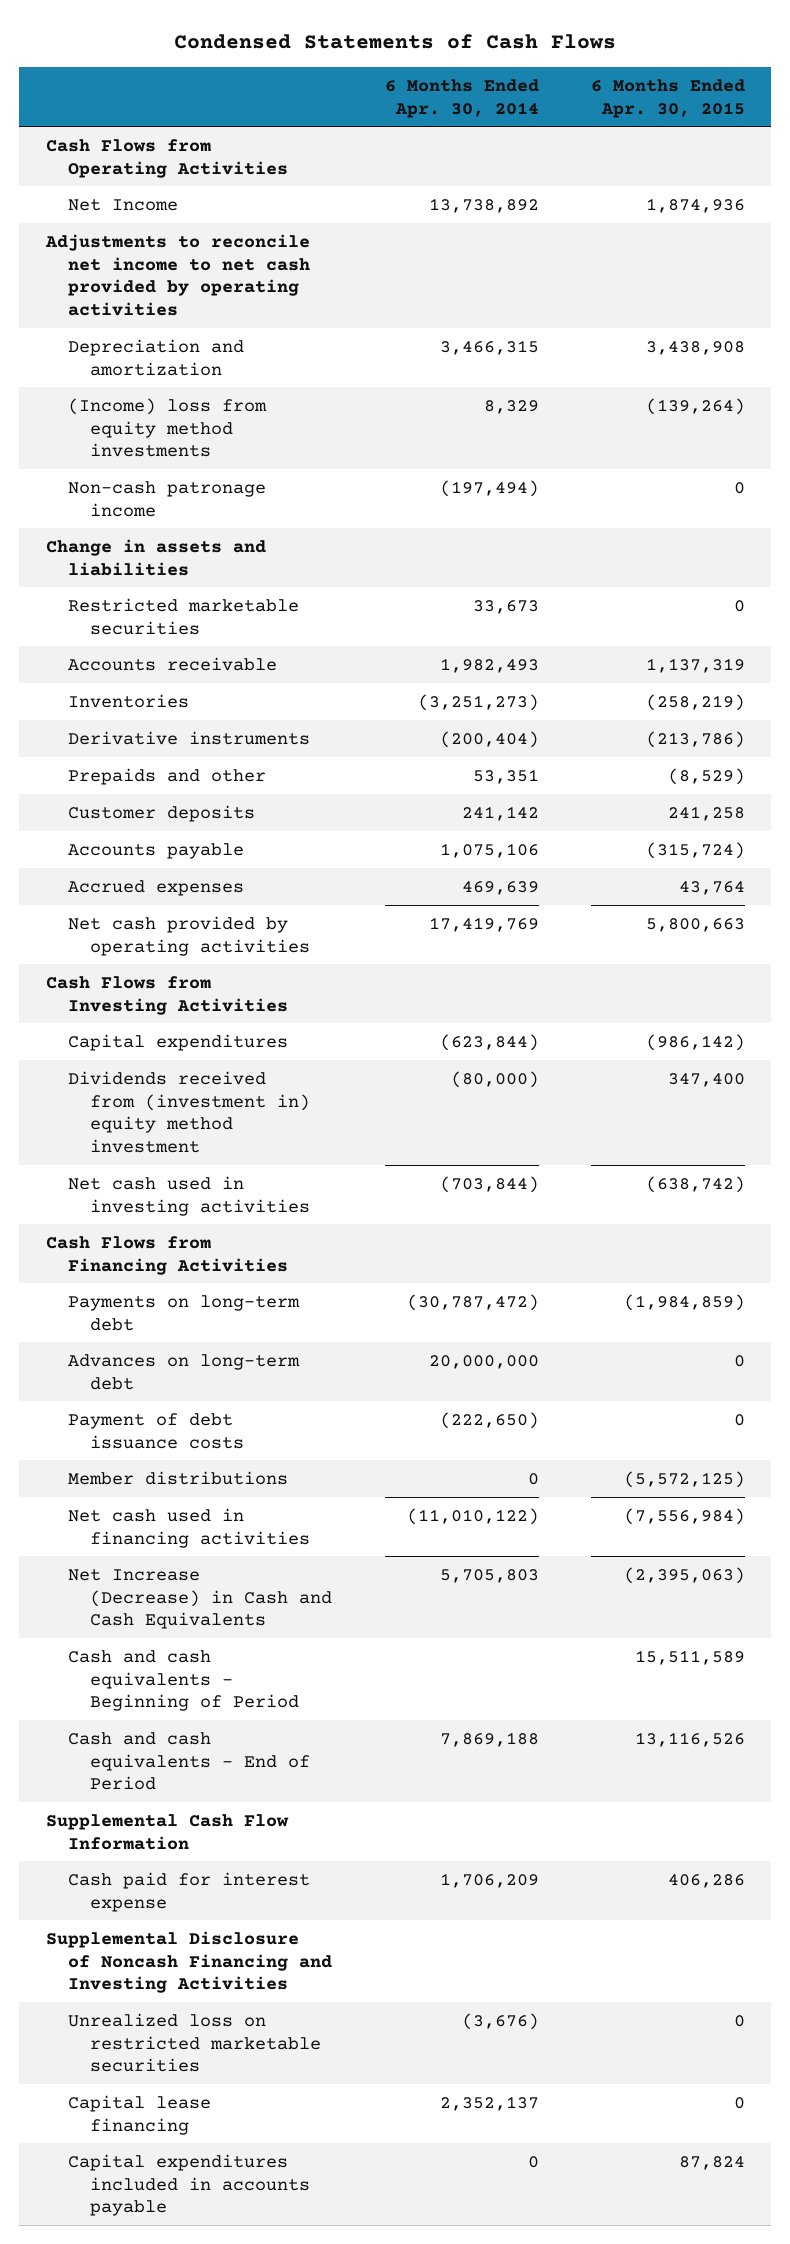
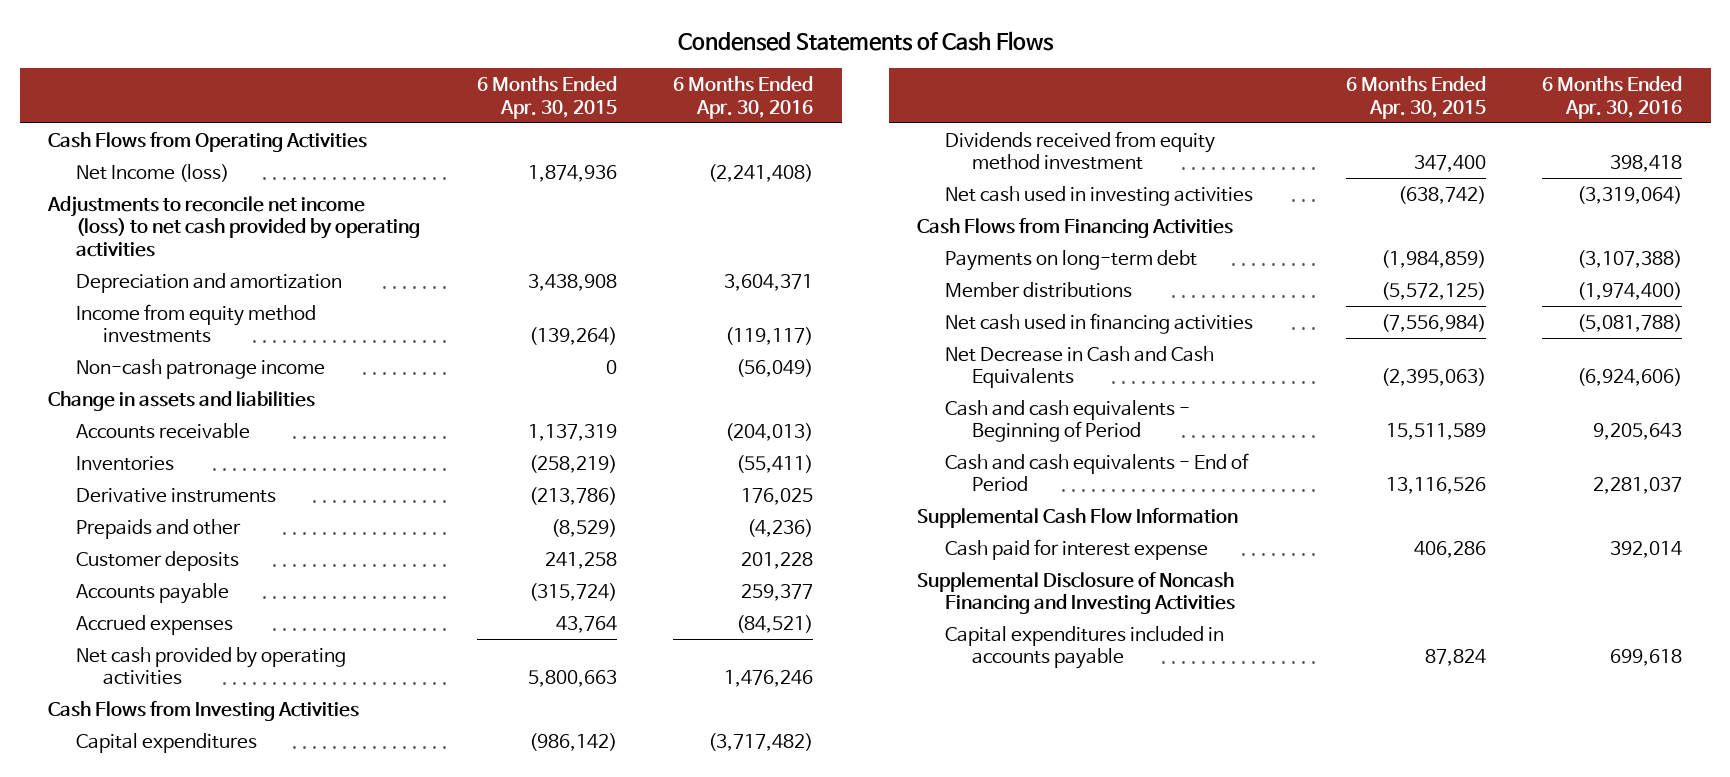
[384,78,539,118] 6 Months Ended Apr. 30, 2014 -> none
none -> [673,76,814,119] 6 Months Ended Apr. 30, 2016
[67,198,178,211] Net Income -> [75,163,229,182] Net Income (loss)
[44,233,310,317] Adjustments to reconcile net income to net cash provided by operating activities -> [47,195,420,257] Adjustments to reconcile net income (loss) to net cash provided by operating activities
[67,397,267,458] (Income) loss from equity method investments -> [75,303,316,344] Income from equity method investments
[67,597,299,635] Restricted marketable securities -> none
[67,1070,311,1154] Dividends received from (investment in) equity method investment -> [944,130,1215,171] Dividends received from equity method investment
[67,1353,300,1390] Advances on long-term debt -> none
[67,1412,245,1449] Payment of debt issuance costs -> none
[67,1568,333,1630] Net Increase (Decrease) in Cash and Cash Equivalents -> [944,345,1214,389] Net Decrease in Cash and Cash Equivalents
[67,2012,322,2073] Unrealized loss on restricted marketable securities -> none
[67,2094,211,2135] Capital lease financing -> none

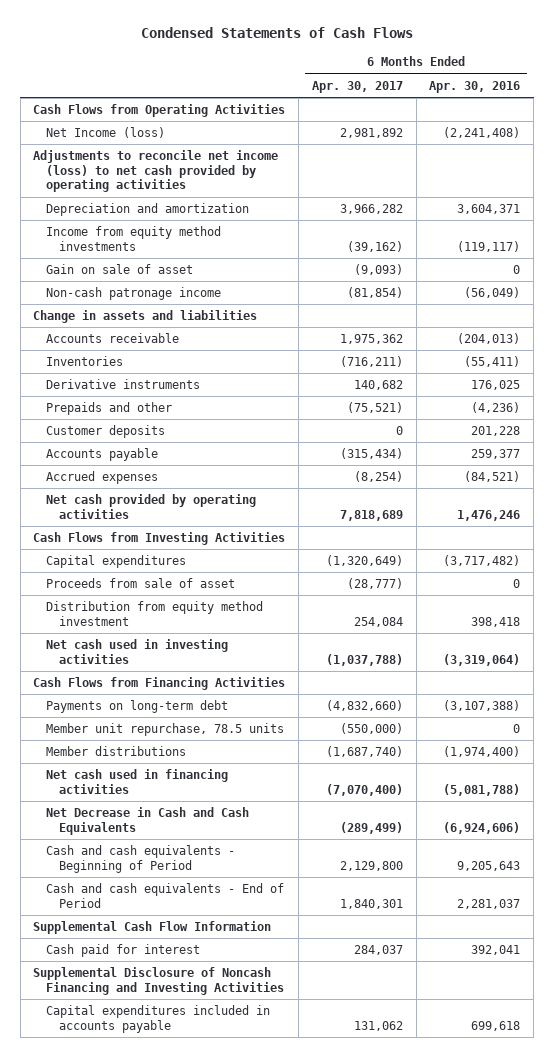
[476,76,617,119] 6 Months Ended Apr. 30, 2015 -> none
none -> [311,80,403,93] Apr. 30, 2017
none -> [46,264,194,275] Gain on sale of asset
none -> [46,578,236,589] Proceeds from sale of asset
[944,130,1215,171] Dividends received from equity method investment -> [46,601,264,626] Distribution from equity method investment
none -> [46,723,285,737] Member unit repurchase, 78.5 units
[944,538,1208,560] Cash paid for interest expense -> [46,944,201,958] Cash paid for interest
[1610,540,1683,558] 392,014 -> [471,945,521,956] 392,041

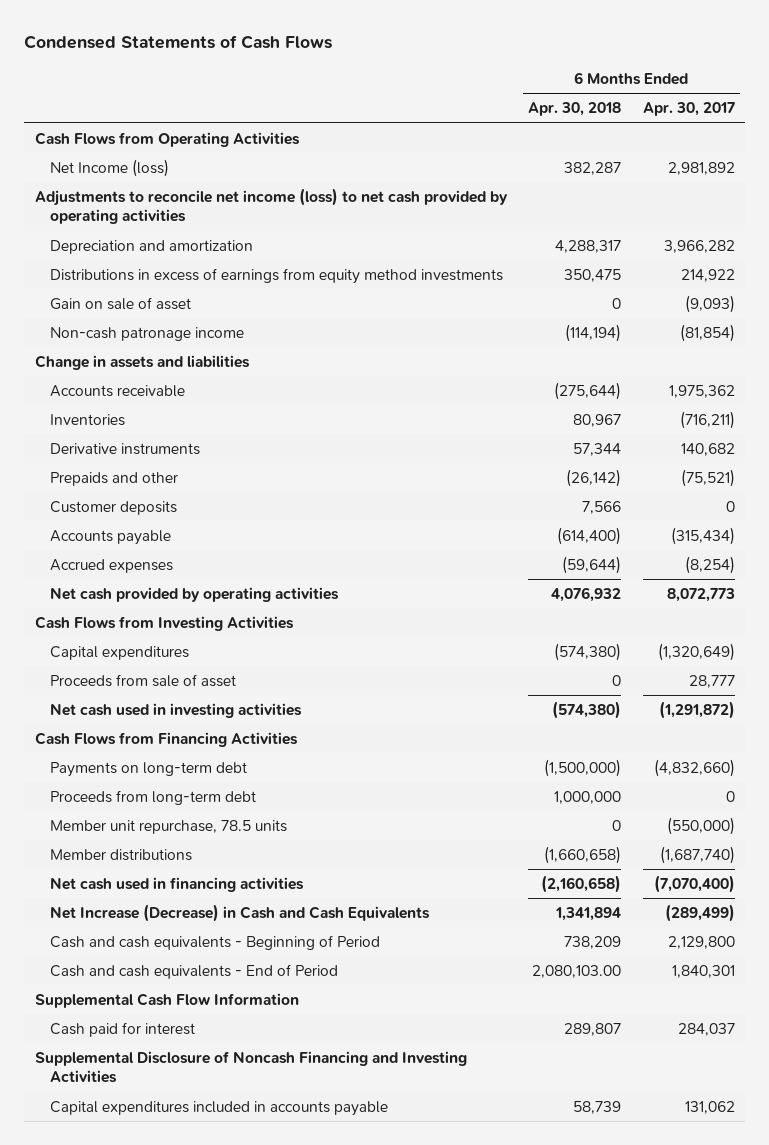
[429,80,521,93] Apr. 30, 2016 -> none
none -> [528,102,622,117] Apr. 30, 2018
[46,226,222,251] Income from equity method investments -> none
none -> [50,267,504,284] Distributions in excess of earnings from equity method investments
[339,509,403,521] 7,818,689 -> [666,587,735,602] 8,072,773
[46,601,264,626] Distribution from equity method investment -> none
[346,578,403,590] (28,777) -> [688,674,735,688] 28,777
[325,653,403,666] (1,037,788) -> [658,700,735,719] (1,291,872)
none -> [50,789,257,805] Proceeds from long-term debt
[46,807,250,835] Net Decrease in Cash and Cash Equivalents -> [50,903,431,922] Net Increase (Decrease) in Cash and Cash Equivalents

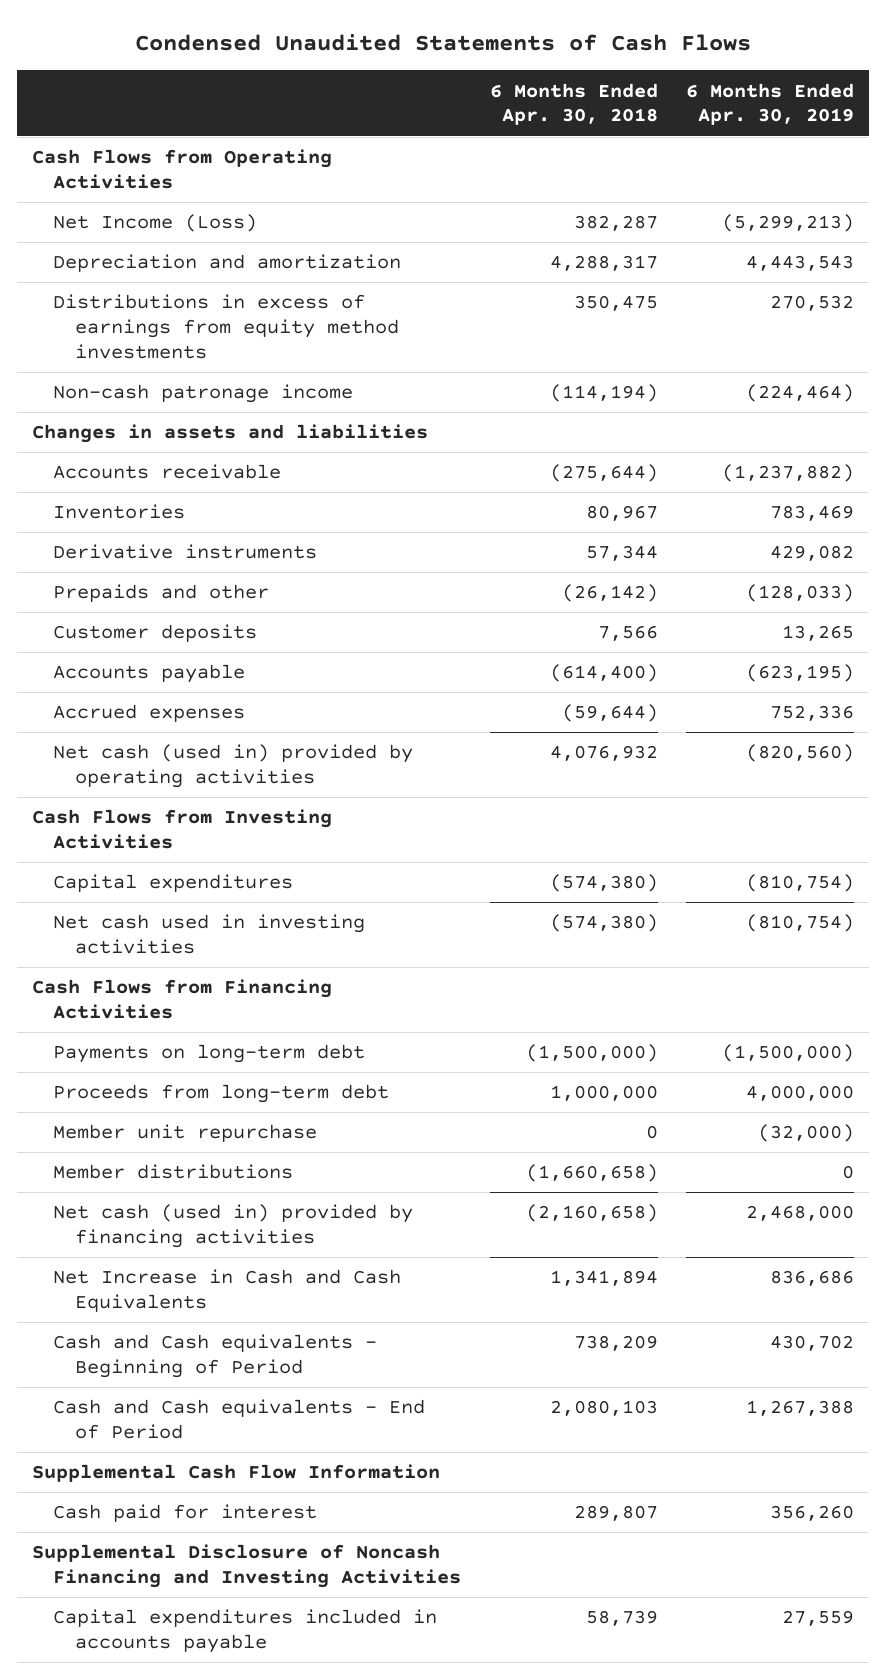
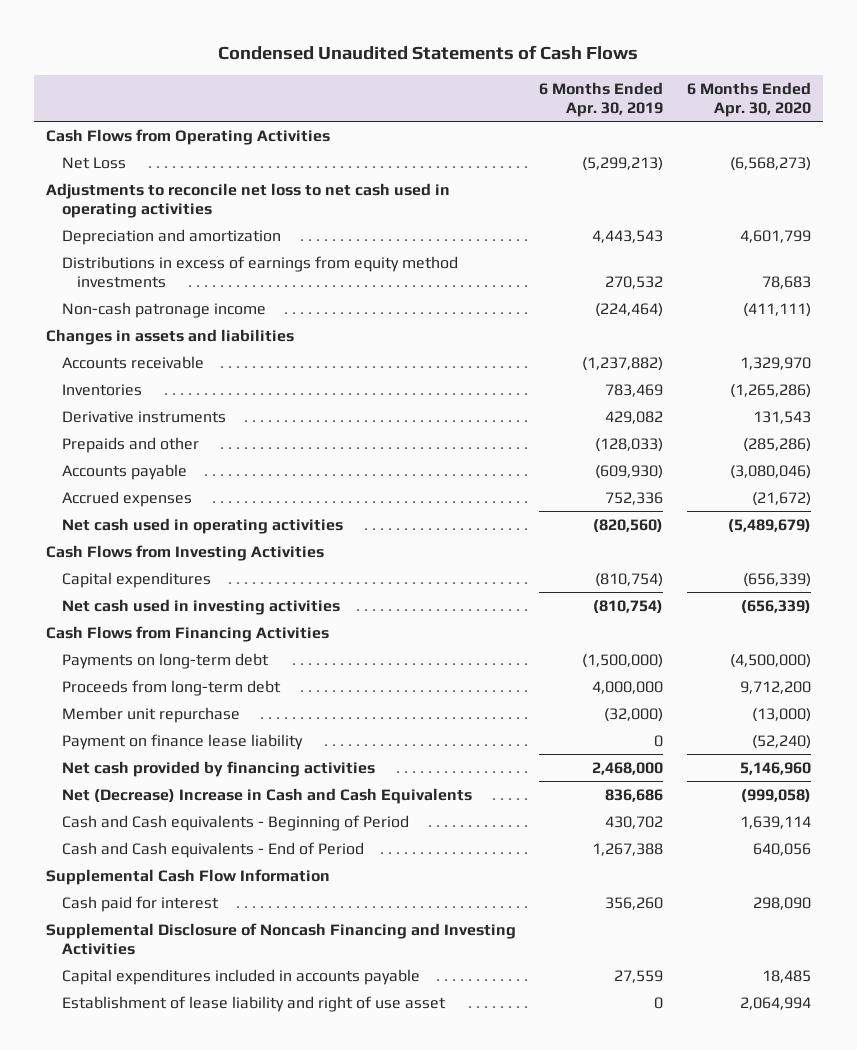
[489,82,658,126] 6 Months Ended Apr. 30, 2018 -> none
none -> [686,82,811,117] 6 Months Ended Apr. 30, 2020
[53,214,258,233] Net Income (Loss) -> [61,156,126,169] Net Loss
none -> [45,182,450,218] Adjustments to reconcile net loss to net cash used in operating activities
[53,624,258,643] Customer deposits -> none
[746,664,855,683] (623,195) -> [595,464,664,479] (609,930)
[53,744,414,789] Net cash (used in) provided by operating activities -> [61,517,343,534] Net cash used in operating activities
[53,1164,294,1180] Member distributions -> none
none -> [61,733,303,750] Payment on finance lease liability
[53,1204,414,1249] Net cash (used in) provided by financing activities -> [61,760,375,777] Net cash provided by financing activities
[53,1269,402,1313] Net Increase in Cash and Cash Equivalents -> [61,787,472,804] Net (Decrease) Increase in Cash and Cash Equivalents
none -> [61,995,446,1012] Establishment of lease liability and right of use asset

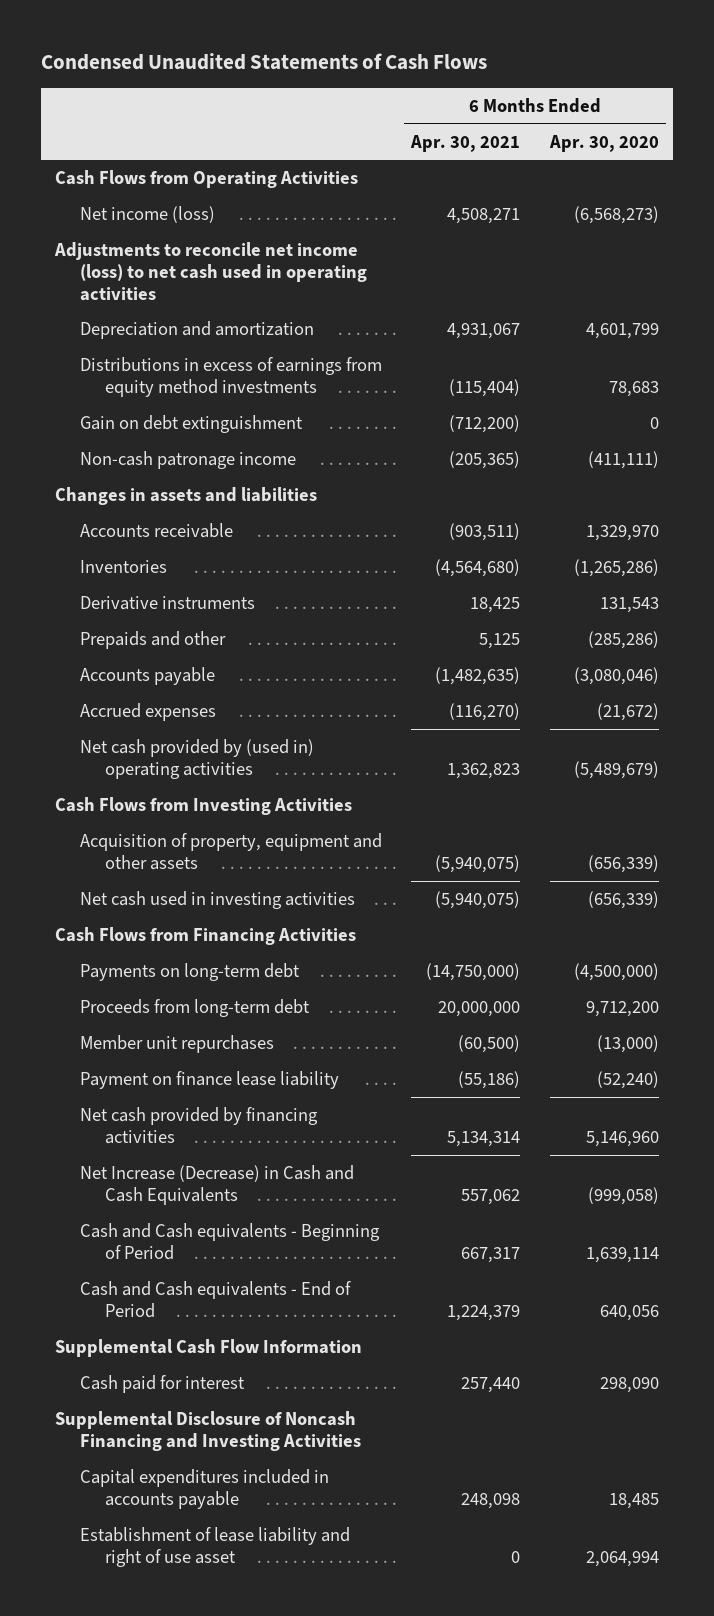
[539,82,664,117] 6 Months Ended Apr. 30, 2019 -> none
none -> [410,134,521,152] Apr. 30, 2021
[61,156,126,169] Net Loss -> [80,205,216,223] Net income (loss)
[45,182,450,218] Adjustments to reconcile net loss to net cash used in operating activities -> [54,241,368,301] Adjustments to reconcile net income (loss) to net cash used in operating activities
none -> [80,414,304,433] Gain on debt extinguishment
[61,517,343,534] Net cash used in operating activities -> [80,738,315,779] Net cash provided by (used in) operating activities
[61,571,211,588] Capital expenditures -> [80,832,383,870] Acquisition of property, equipment and other assets
[61,706,240,723] Member unit repurchase -> [80,1034,275,1053] Member unit repurchases
[61,787,472,804] Net (Decrease) Increase in Cash and Cash Equivalents -> [80,1164,355,1205] Net Increase (Decrease) in Cash and Cash Equivalents

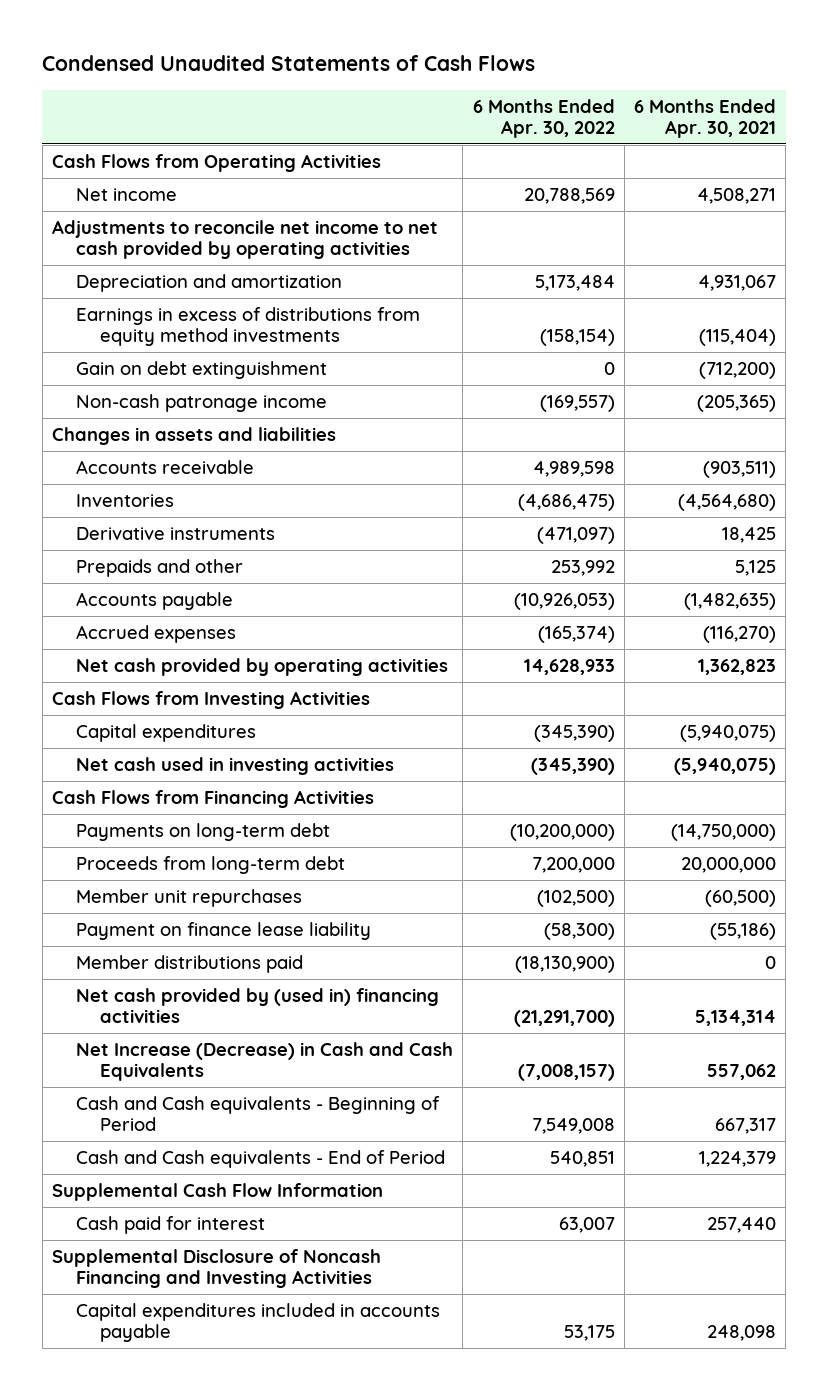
[548,134,659,152] Apr. 30, 2020 -> none
none -> [472,98,615,139] 6 Months Ended Apr. 30, 2022
[80,205,216,223] Net income (loss) -> [76,187,178,201] Net income
[54,241,368,301] Adjustments to reconcile net income (loss) to net cash used in operating activities -> [52,219,439,260] Adjustments to reconcile net income to net cash provided by operating activities
[80,356,383,397] Distributions in excess of earnings from equity method investments -> [76,306,421,347] Earnings in excess of distributions from equity method investments
[80,738,315,779] Net cash provided by (used in) operating activities -> [76,657,449,676] Net cash provided by operating activities
[80,832,383,870] Acquisition of property, equipment and other assets -> [76,723,257,742] Capital expenditures
none -> [76,954,304,973] Member distributions paid
[80,1106,319,1144] Net cash provided by financing activities -> [76,987,440,1024] Net cash provided by (used in) financing activities
[80,1526,351,1567] Establishment of lease liability and right of use asset -> none

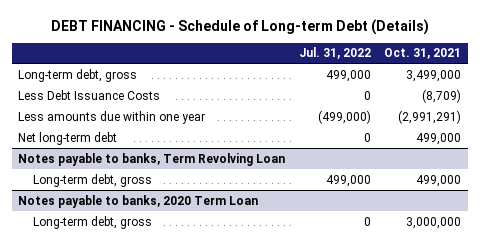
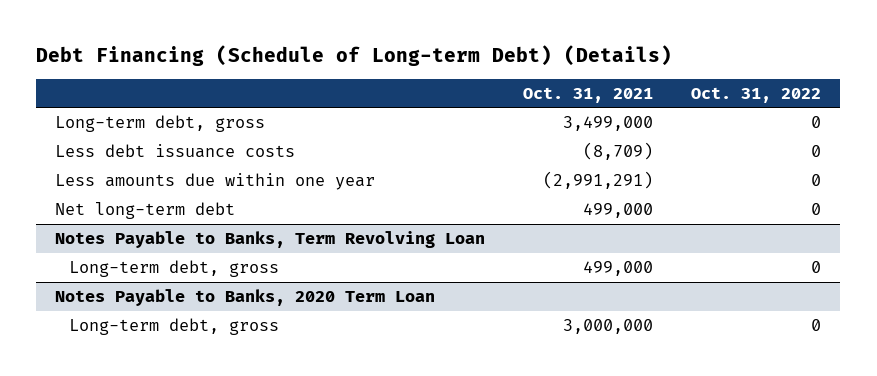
[50,18,429,35] DEBT FINANCING - Schedule of Long-term Debt (Details) -> [36,44,673,66] Debt Financing (Schedule of Long-term Debt) (Details)
[298,47,371,60] Jul. 31, 2022 -> none
none -> [691,86,822,103] Oct. 31, 2022
[18,89,161,100] Less Debt Issuance Costs -> [55,144,296,159] Less debt issuance costs
[18,152,286,166] Notes payable to banks, Term Revolving Loan -> [55,231,486,249] Notes Payable to Banks, Term Revolving Loan
[18,194,259,208] Notes payable to banks, 2020 Term Loan -> [55,289,436,307] Notes Payable to Banks, 2020 Term Loan

